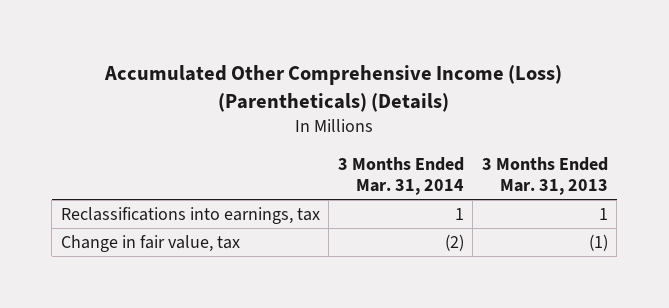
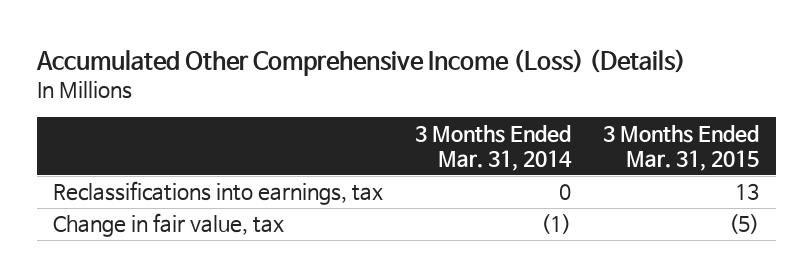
[104,64,563,112] Accumulated Other Comprehensive Income (Loss) (Parentheticals) (Details) -> [35,48,686,76] Accumulated Other Comprehensive Income (Loss) (Details)
[481,156,608,196] 3 Months Ended Mar. 31, 2013 -> none
none -> [603,124,760,172] 3 Months Ended Mar. 31, 2015
[454,207,464,220] 1 -> [559,184,572,201] 0
[444,233,464,251] (2) -> [541,214,572,235] (1)

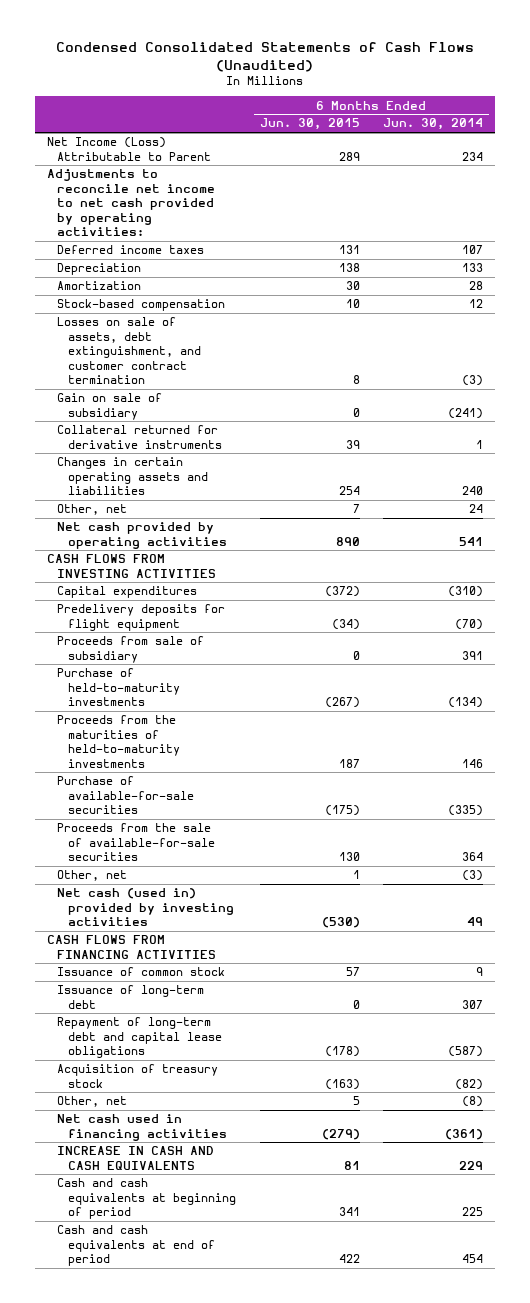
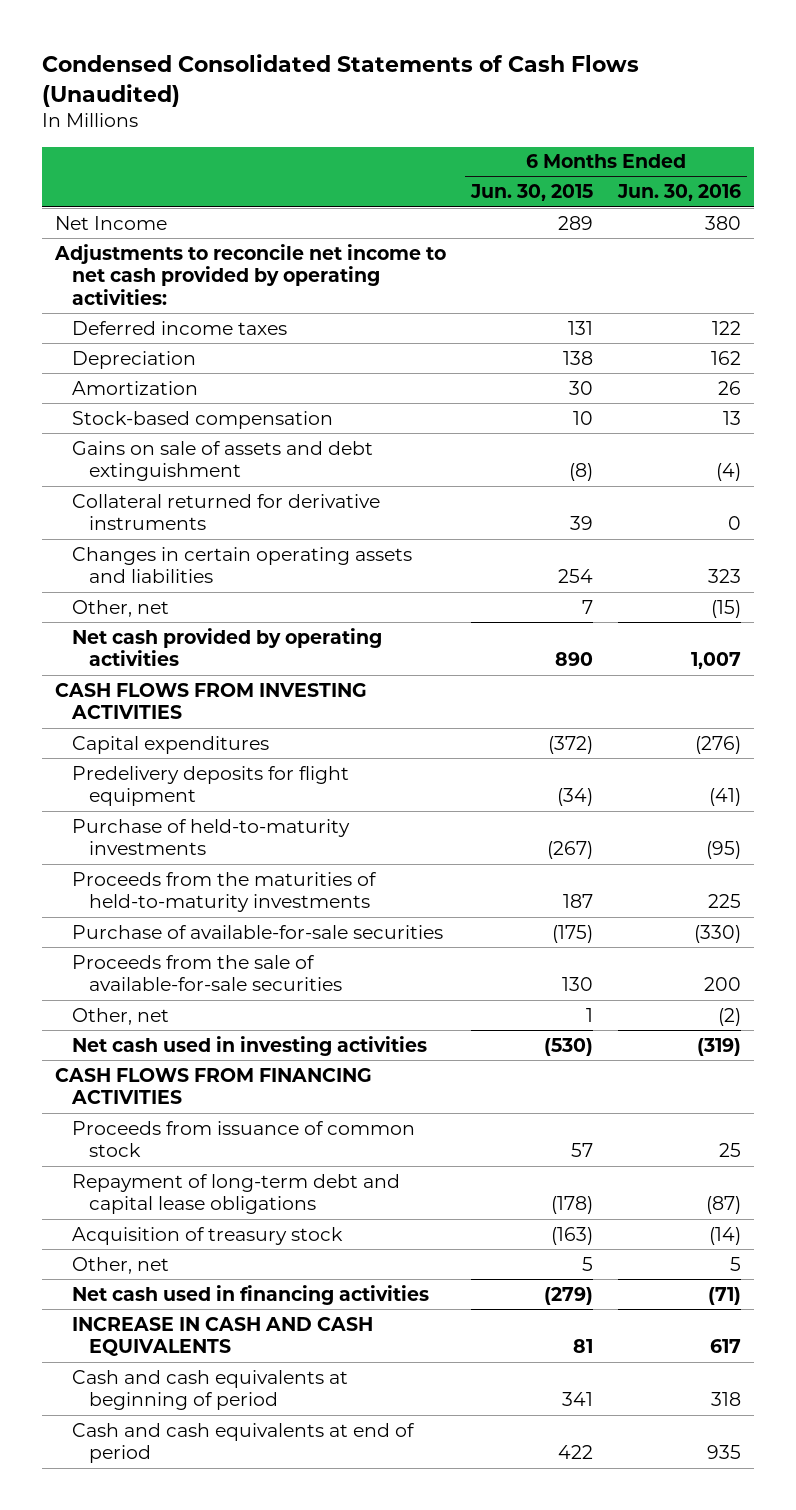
[383,118,484,131] Jun. 30, 2014 -> none
none -> [617,184,742,202] Jun. 30, 2016
[46,137,212,161] Net Income (Loss) Attributable to Parent -> [54,215,167,230] Net Income
[57,393,163,420] Gain on sale of subsidiary -> none
[57,317,201,385] Losses on sale of assets, debt extinguishment, and customer contract termination -> [71,440,373,482] Gains on sale of assets and debt extinguishment
[352,375,360,385] 8 -> [568,463,593,482] (8)
[57,636,205,663] Proceeds from sale of subsidiary -> none
[57,888,234,927] Net cash (used in) provided by investing activities -> [71,1035,427,1056] Net cash used in investing activities
[57,985,205,1009] Issuance of long-term debt -> none
[57,967,226,977] Issuance of common stock -> [71,1120,415,1158] Proceeds from issuance of common stock

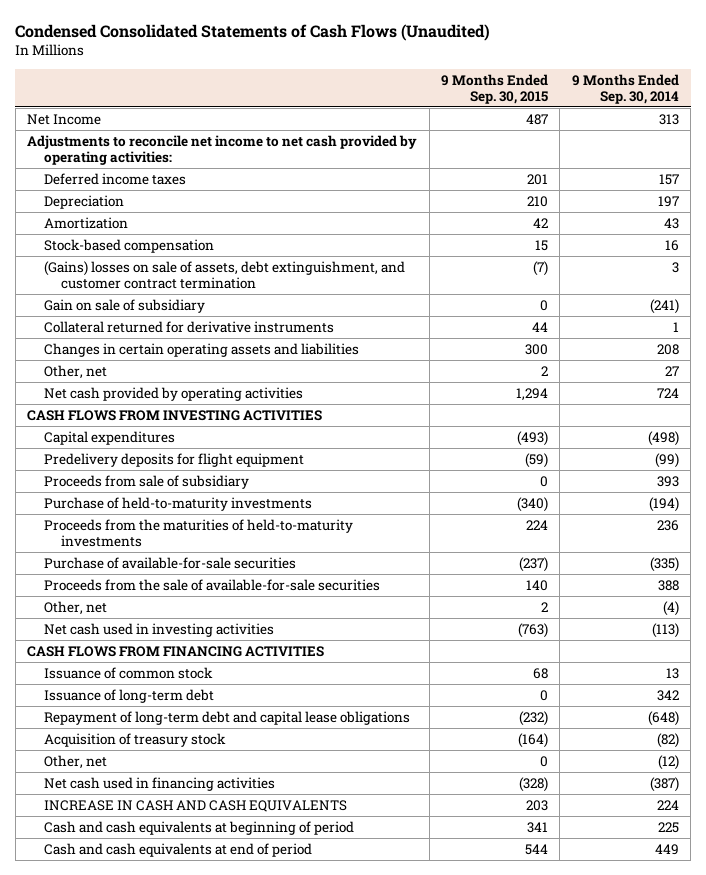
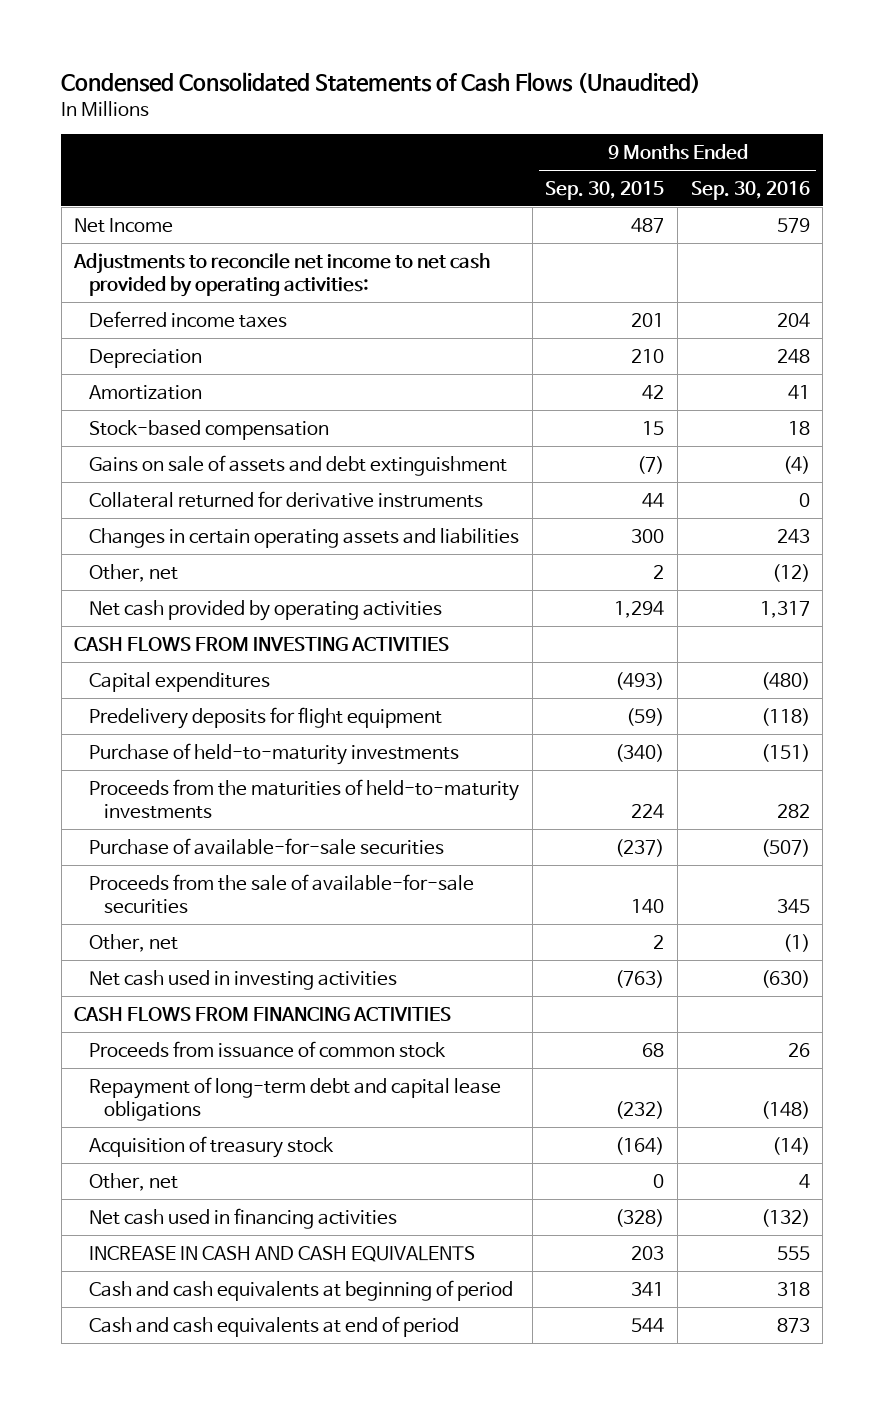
[571,73,679,104] 9 Months Ended Sep. 30, 2014 -> none
none -> [690,180,810,200] Sep. 30, 2016
[44,298,206,313] Gain on sale of subsidiary -> none
[44,260,406,290] (Gains) losses on sale of assets, debt extinguishment, and customer contract termination -> [89,454,508,476] Gains on sale of assets and debt extinguishment
[44,474,250,489] Proceeds from sale of subsidiary -> none
[44,688,215,703] Issuance of long-term debt -> none
[44,666,214,679] Issuance of common stock -> [89,1040,447,1058] Proceeds from issuance of common stock

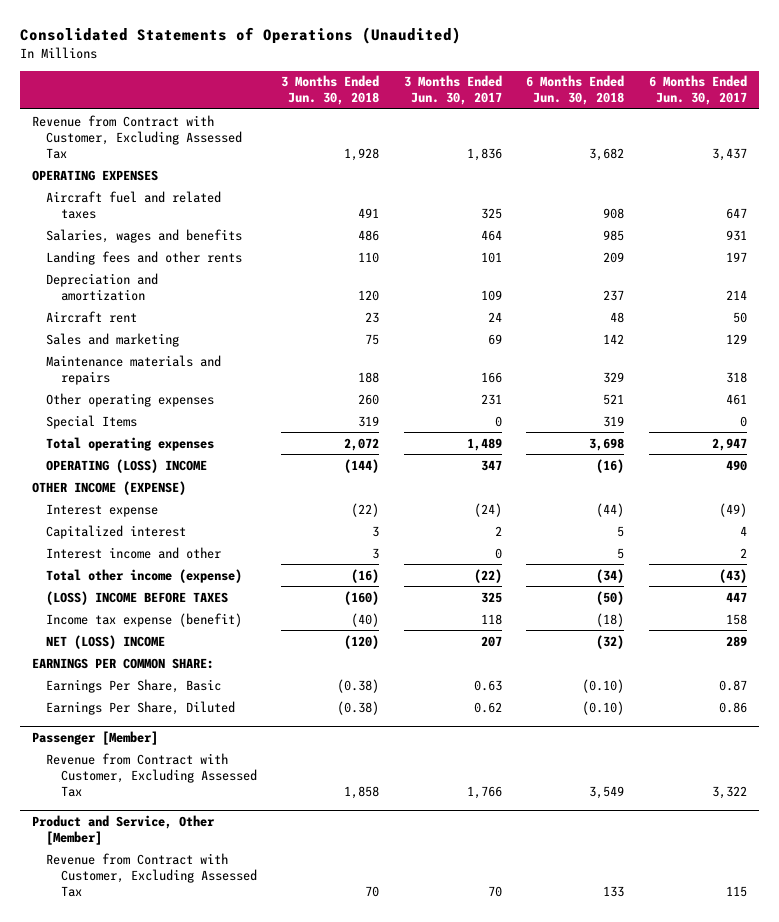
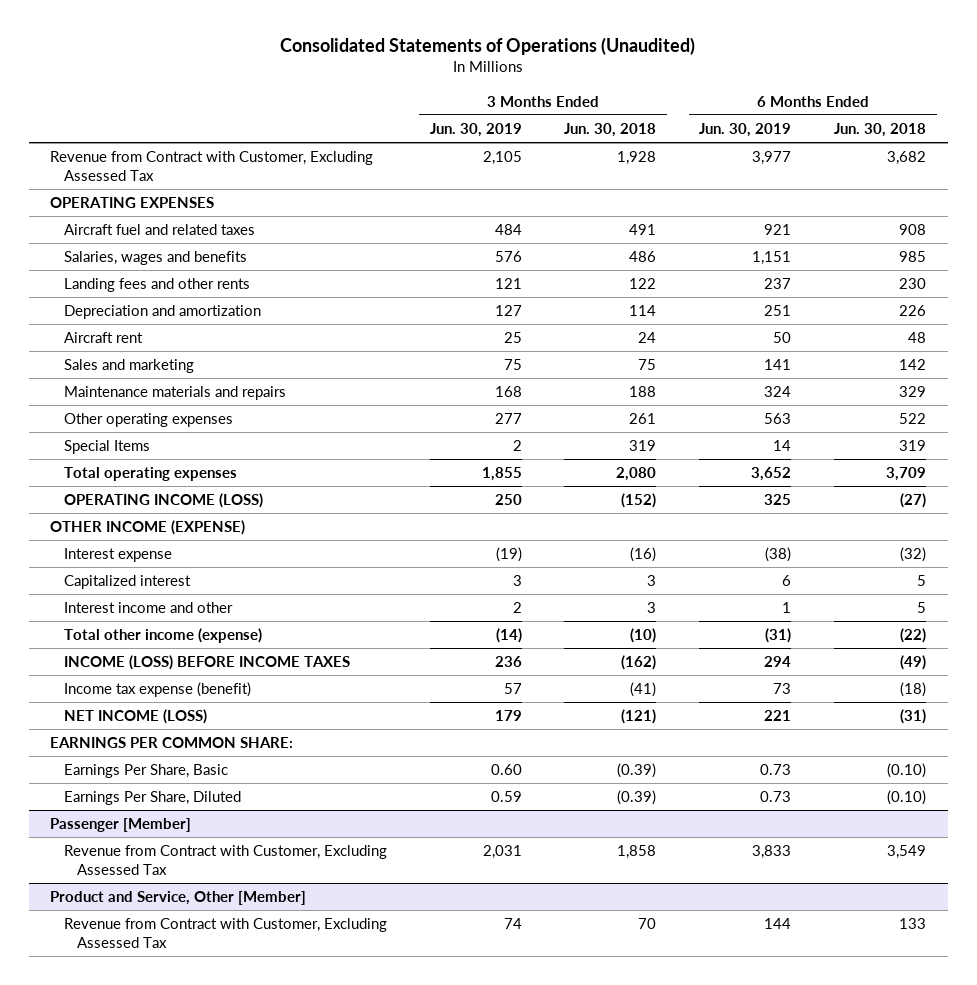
[403,75,502,106] 3 Months Ended Jun. 30, 2017 -> none
[648,75,747,106] 6 Months Ended Jun. 30, 2017 -> none
none -> [429,123,522,138] Jun. 30, 2019
none -> [699,123,792,138] Jun. 30, 2019
[358,251,380,263] 110 -> [629,278,657,290] 122
[603,251,625,263] 209 -> [899,278,927,290] 230
[358,289,380,301] 120 -> [629,305,657,317] 114
[603,289,625,301] 237 -> [899,305,927,317] 226
[365,311,380,323] 23 -> [638,332,657,344] 24
[358,393,380,405] 260 -> [629,413,657,425] 261
[603,393,625,405] 521 -> [899,413,927,425] 522
[344,437,380,451] 2,072 -> [616,467,657,482] 2,080
[589,437,625,451] 3,698 -> [886,467,927,482] 3,709
[46,458,208,473] OPERATING (LOSS) INCOME -> [63,493,263,509] OPERATING INCOME (LOSS)
[344,458,380,473] (144) -> [621,493,657,509] (152)
[596,458,625,473] (16) -> [900,493,927,509] (27)
[351,502,380,517] (22) -> [630,547,657,563] (16)
[596,502,625,517] (44) -> [900,547,927,563] (32)
[351,568,380,583] (16) -> [630,628,657,644] (10)
[596,568,625,583] (34) -> [900,628,927,644] (22)
[46,590,229,605] (LOSS) INCOME BEFORE TAXES -> [63,655,350,671] INCOME (LOSS) BEFORE INCOME TAXES
[344,590,380,605] (160) -> [621,655,657,671] (162)
[596,590,625,605] (50) -> [900,655,927,671] (49)
[351,612,380,627] (40) -> [630,682,657,698] (41)
[46,634,166,649] NET (LOSS) INCOME -> [63,709,207,725] NET INCOME (LOSS)
[344,634,380,649] (120) -> [621,709,657,725] (121)
[596,634,625,649] (32) -> [900,709,927,725] (31)
[337,678,380,693] (0.38) -> [617,763,657,779] (0.39)
[337,700,380,715] (0.38) -> [617,790,657,806] (0.39)

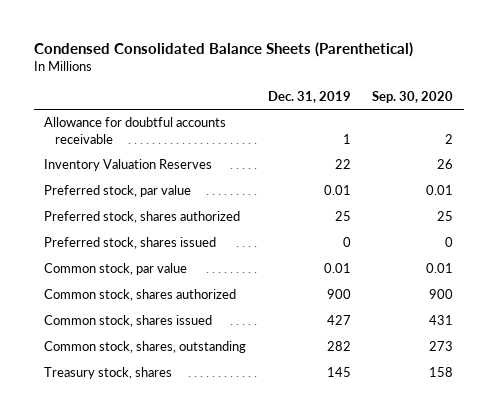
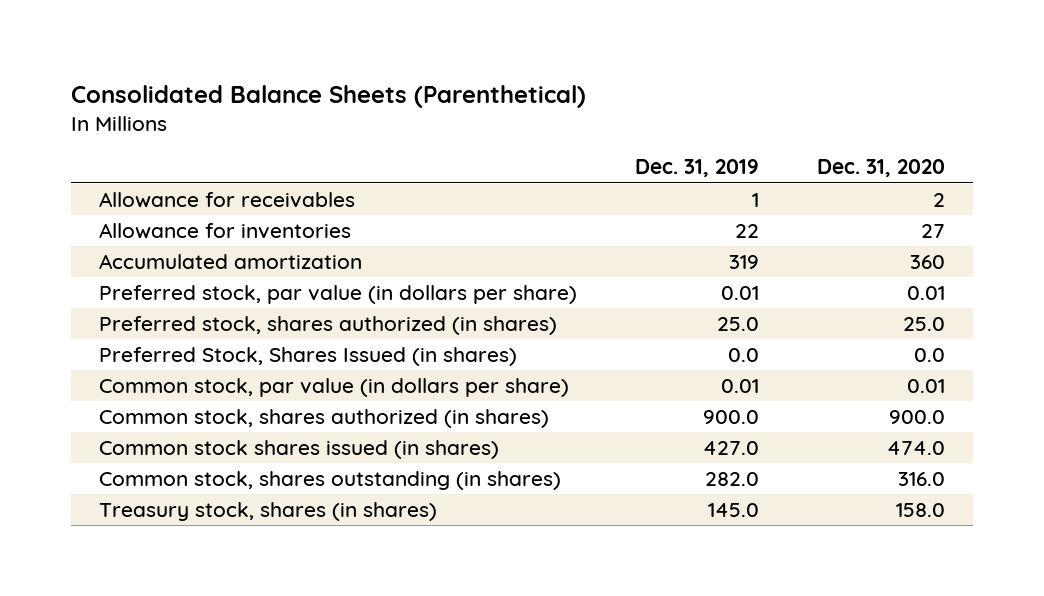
[33,41,413,57] Condensed Consolidated Balance Sheets (Parenthetical) -> [70,84,586,108] Consolidated Balance Sheets (Parenthetical)
[372,91,454,104] Sep. 30, 2020 -> none
none -> [816,159,945,178] Dec. 31, 2020
[44,117,227,144] Allowance for doubtful accounts receivable -> [99,191,356,208] Allowance for receivables
[44,159,213,172] Inventory Valuation Reserves -> [99,222,352,239] Allowance for inventories
none -> [99,253,363,269] Accumulated amortization
[44,185,192,198] Preferred stock, par value -> [99,284,578,304] Preferred stock, par value (in dollars per share)
[44,211,241,224] Preferred stock, shares authorized -> [99,315,558,335] Preferred stock, shares authorized (in shares)
[334,211,351,222] 25 -> [716,316,759,331] 25.0
[44,237,217,250] Preferred stock, shares issued -> [99,346,518,366] Preferred Stock, Shares Issued (in shares)
[342,237,351,248] 0 -> [727,347,759,362] 0.0
[44,263,188,276] Common stock, par value -> [99,377,570,397] Common stock, par value (in dollars per share)
[44,289,237,302] Common stock, shares authorized -> [99,408,550,428] Common stock, shares authorized (in shares)
[326,289,351,300] 900 -> [702,409,759,424] 900.0
[44,315,213,328] Common stock, shares issued -> [99,439,500,459] Common stock shares issued (in shares)
[326,315,351,326] 427 -> [702,440,759,455] 427.0
[44,341,247,354] Common stock, shares, outstanding -> [99,470,562,490] Common stock, shares outstanding (in shares)
[326,341,351,352] 282 -> [704,471,759,486] 282.0
[44,367,173,380] Treasury stock, shares -> [99,501,438,521] Treasury stock, shares (in shares)
[326,367,351,378] 145 -> [707,502,759,517] 145.0

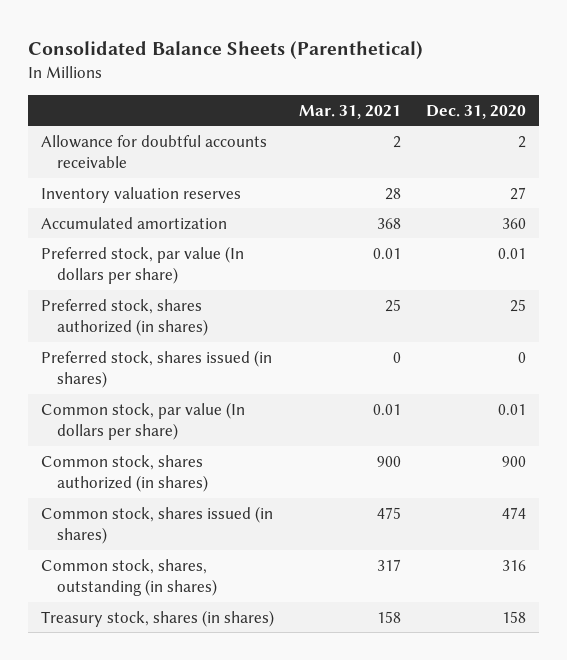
[634,159,759,178] Dec. 31, 2019 -> none
none -> [299,104,402,119] Mar. 31, 2021
[99,191,356,208] Allowance for receivables -> [40,134,267,169] Allowance for doubtful accounts receivable
[99,222,352,239] Allowance for inventories -> [40,186,241,203] Inventory valuation reserves
[99,284,578,304] Preferred stock, par value (in dollars per share) -> [40,245,244,285] Preferred stock, par value (In dollars per share)
[902,316,945,331] 25.0 -> [510,298,527,312] 25
[99,346,518,366] Preferred Stock, Shares Issued (in shares) -> [40,349,272,389] Preferred stock, shares issued (in shares)
[913,347,945,362] 0.0 -> [518,351,527,363] 0
[99,377,570,397] Common stock, par value (in dollars per share) -> [40,401,245,441] Common stock, par value (In dollars per share)
[888,409,945,424] 900.0 -> [502,455,527,467] 900
[99,439,500,459] Common stock shares issued (in shares) -> [40,505,273,545] Common stock, shares issued (in shares)
[886,440,945,455] 474.0 -> [502,506,527,519] 474
[99,470,562,490] Common stock, shares outstanding (in shares) -> [40,558,217,597] Common stock, shares, outstanding (in shares)
[897,471,945,486] 316.0 -> [502,559,527,571] 316
[895,502,945,517] 158.0 -> [502,610,527,623] 158

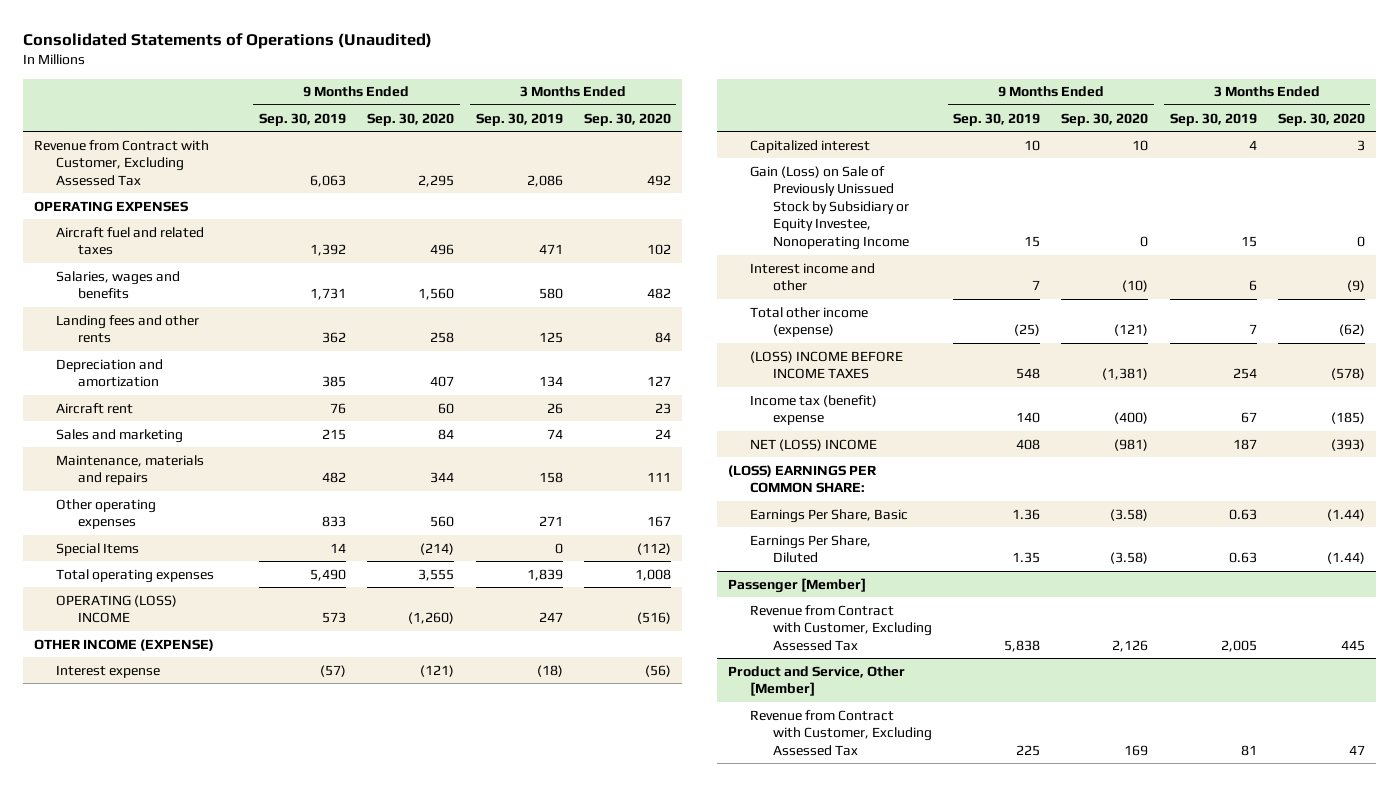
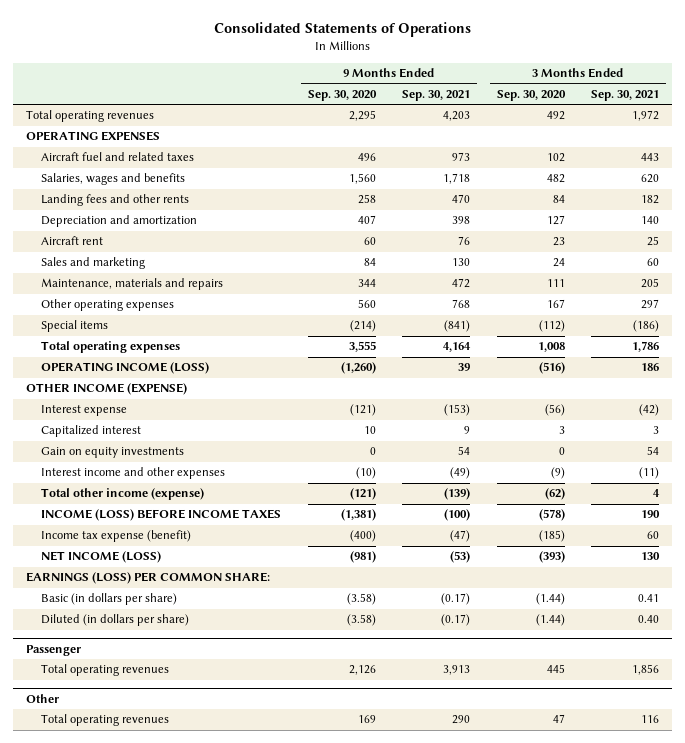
[23,33,433,50] Consolidated Statements of Operations (Unaudited) -> [213,21,471,37] Consolidated Statements of Operations
[258,112,346,126] Sep. 30, 2019 -> none
[475,112,563,126] Sep. 30, 2019 -> none
none -> [402,89,471,101] Sep. 30, 2021
none -> [591,89,660,101] Sep. 30, 2021
[33,139,209,186] Revenue from Contract with Customer, Excluding Assessed Tax -> [26,110,155,123] Total operating revenues
[56,542,140,556] Special Items -> [41,320,109,333] Special items
[56,594,178,624] OPERATING (LOSS) INCOME -> [41,362,210,375] OPERATING INCOME (LOSS)
[750,165,909,250] Gain (Loss) on Sale of Previously Unissued Stock by Subsidiary or Equity Investee, Nonoperating Income -> [41,447,185,459] Gain on equity investments
[750,262,876,292] Interest income and other -> [41,467,226,480] Interest income and other expenses
[750,350,904,380] (LOSS) INCOME BEFORE INCOME TAXES -> [41,509,282,522] INCOME (LOSS) BEFORE INCOME TAXES
[750,394,878,426] Income tax (benefit) expense -> [41,530,192,543] Income tax expense (benefit)
[750,438,878,451] NET (LOSS) INCOME -> [41,551,162,564] NET INCOME (LOSS)
[727,464,877,494] (LOSS) EARNINGS PER COMMON SHARE: -> [26,572,271,585] EARNINGS (LOSS) PER COMMON SHARE:
[750,508,909,523] Earnings Per Share, Basic -> [41,593,178,606] Basic (in dollars per share)
[750,534,872,564] Earnings Per Share, Diluted -> [41,614,190,627] Diluted (in dollars per share)
[727,577,866,593] Passenger [Member] -> [26,644,82,656] Passenger
[750,604,932,651] Revenue from Contract with Customer, Excluding Assessed Tax -> [41,664,170,677] Total operating revenues
[727,665,905,697] Product and Service, Other [Member] -> [26,693,60,703] Other
[750,709,932,756] Revenue from Contract with Customer, Excluding Assessed Tax -> [41,714,170,727] Total operating revenues

